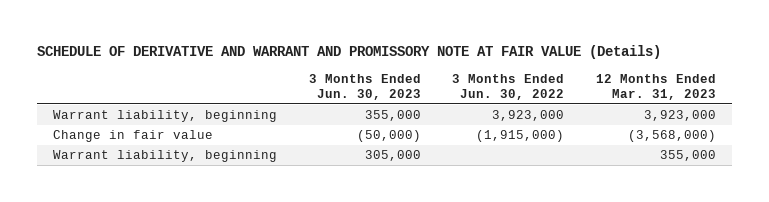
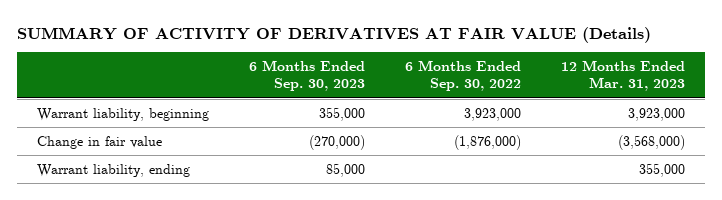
[37,45,662,60] SCHEDULE OF DERIVATIVE AND WARRANT AND PROMISSORY NOTE AT FAIR VALUE (Details) -> [17,26,652,43] SUMMARY OF ACTIVITY OF DERIVATIVES AT FAIR VALUE (Details)
[308,73,421,100] 3 Months Ended Jun. 30, 2023 -> none
[452,73,565,100] 3 Months Ended Jun. 30, 2022 -> none
none -> [249,59,366,92] 6 Months Ended Sep. 30, 2023
none -> [404,59,521,92] 6 Months Ended Sep. 30, 2022
[53,149,278,162] Warrant liability, beginning -> [37,163,191,177] Warrant liability, ending

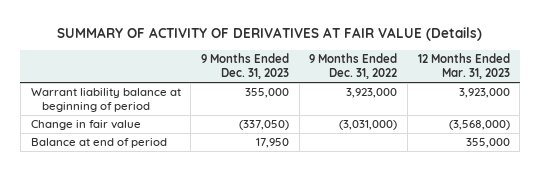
[249,59,366,92] 6 Months Ended Sep. 30, 2023 -> none
[404,59,521,92] 6 Months Ended Sep. 30, 2022 -> none
none -> [200,53,289,80] 9 Months Ended Dec. 31, 2023
none -> [309,53,398,80] 9 Months Ended Dec. 31, 2022
[37,107,210,121] Warrant liability, beginning -> [30,88,181,113] Warrant liability balance at beginning of period
[37,163,191,177] Warrant liability, ending -> [30,138,167,149] Balance at end of period

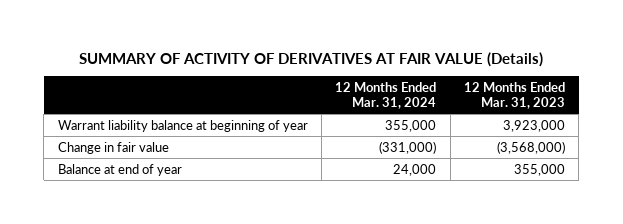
[200,53,289,80] 9 Months Ended Dec. 31, 2023 -> none
[309,53,398,80] 9 Months Ended Dec. 31, 2022 -> none
none -> [335,81,437,109] 12 Months Ended Mar. 31, 2024
[30,88,181,113] Warrant liability balance at beginning of period -> [57,119,308,132] Warrant liability balance at beginning of year
[30,138,167,149] Balance at end of period -> [57,163,182,176] Balance at end of year

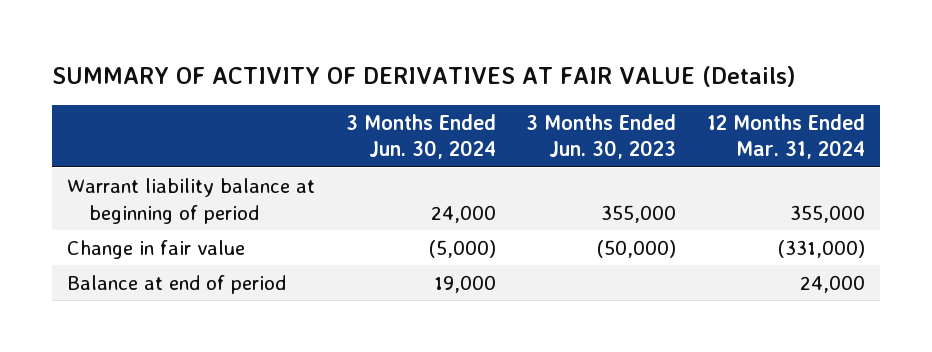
[464,81,566,109] 12 Months Ended Mar. 31, 2023 -> none
none -> [345,113,496,160] 3 Months Ended Jun. 30, 2024
none -> [526,113,677,160] 3 Months Ended Jun. 30, 2023
[57,119,308,132] Warrant liability balance at beginning of year -> [67,177,316,224] Warrant liability balance at beginning of period
[57,163,182,176] Balance at end of year -> [67,274,287,294] Balance at end of period

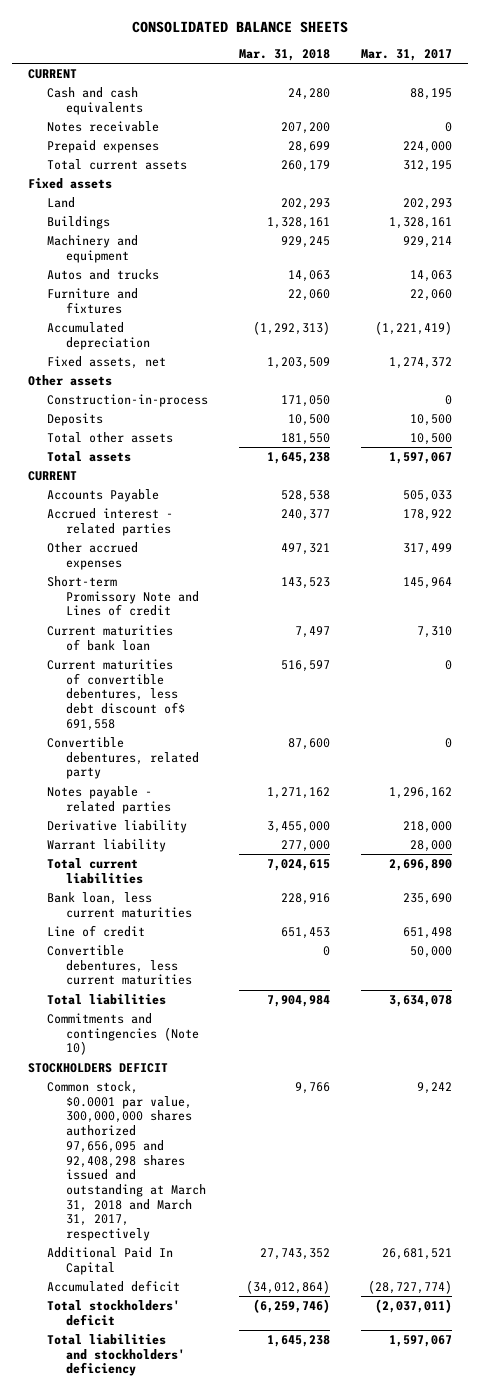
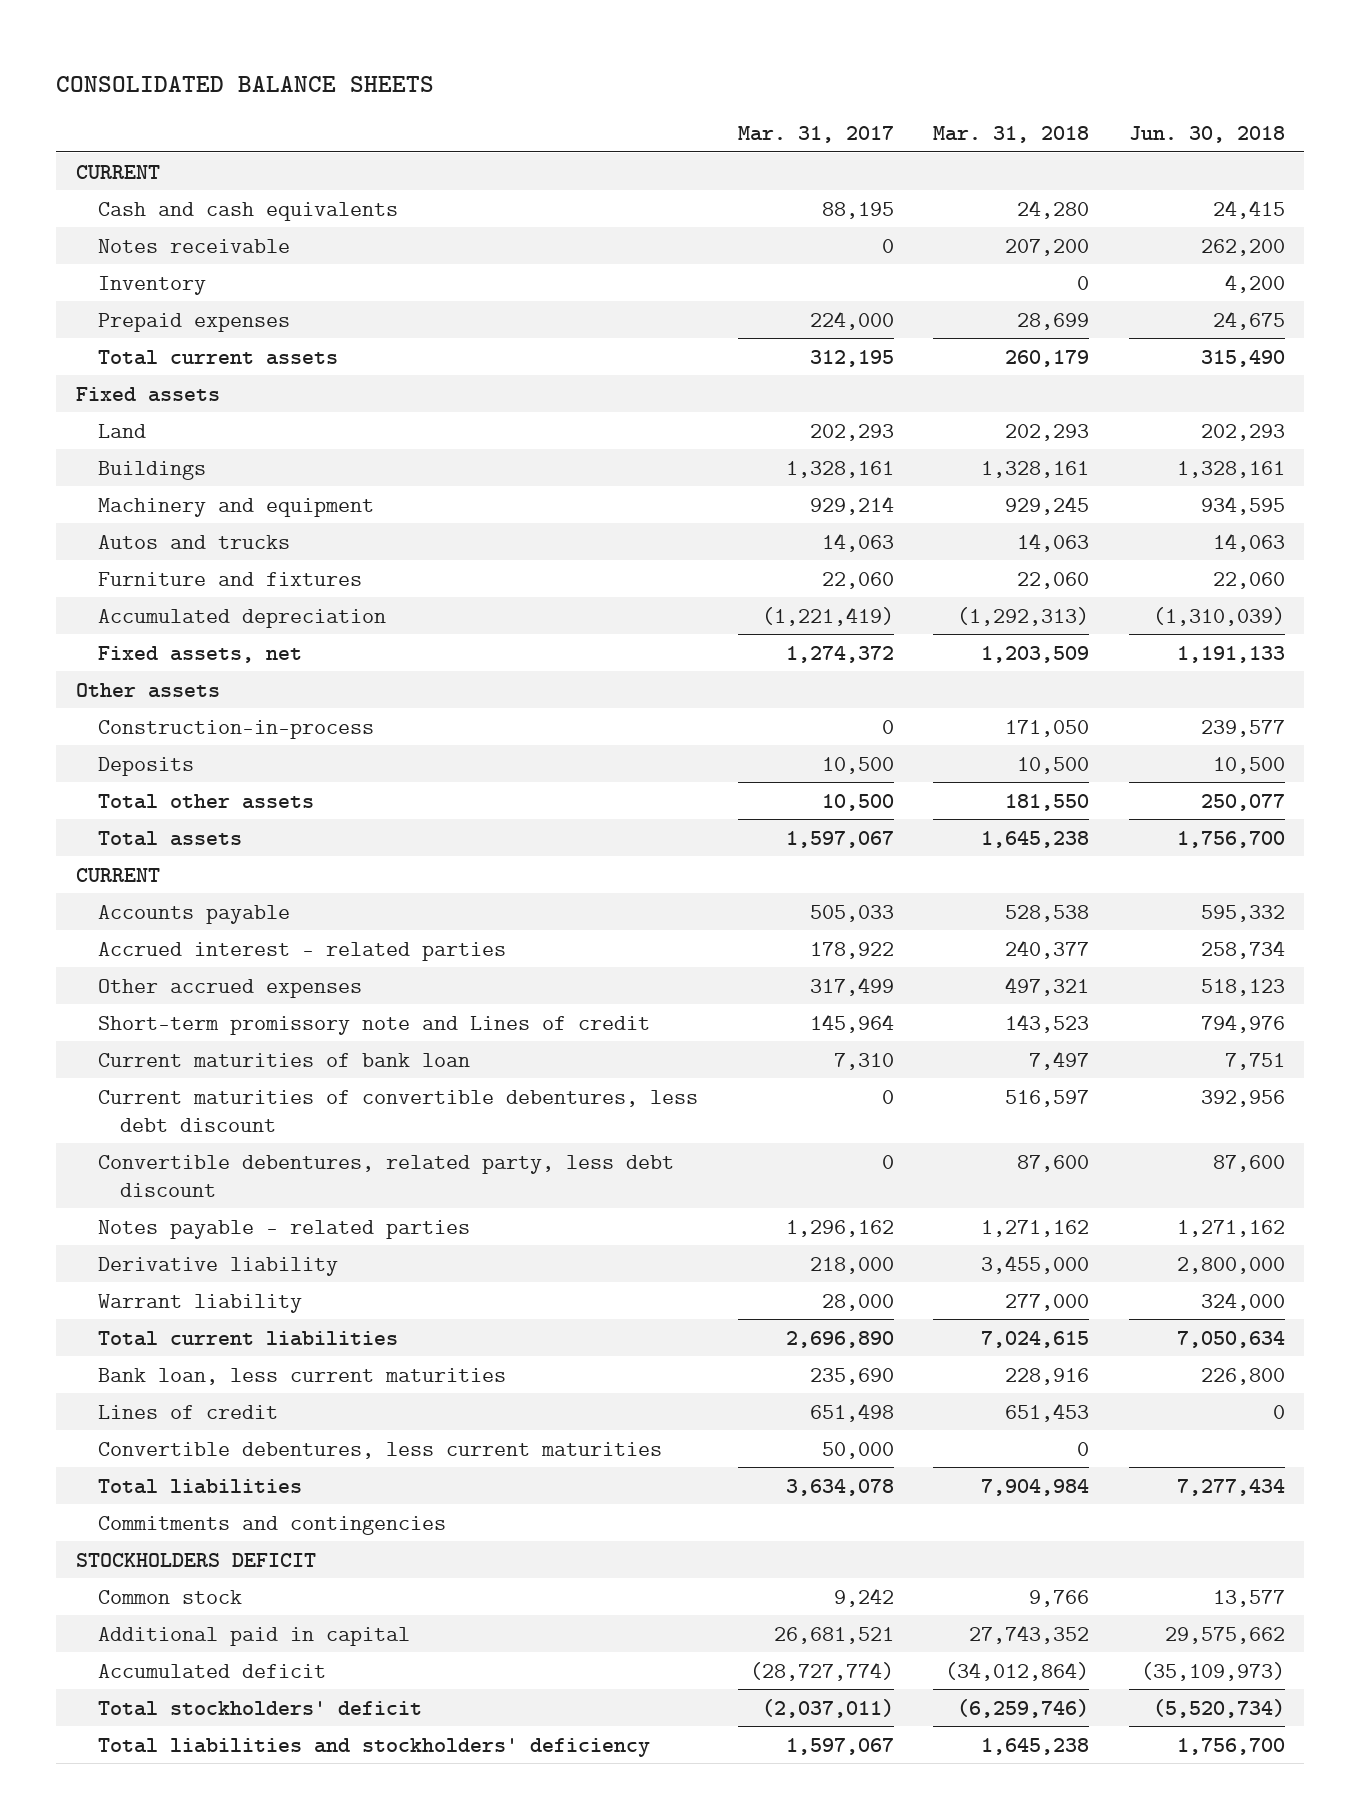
none -> [1128,125,1285,143] Jun. 30, 2018
none -> [98,275,207,295] Inventory
[46,488,159,502] Accounts Payable -> [98,904,291,924] Accounts payable
[46,575,200,617] Short-term Promissory Note and Lines of credit -> [98,1015,651,1035] Short-term promissory note and Lines of credit
[46,658,186,731] Current maturities of convertible debentures, less debt discount of$ 691,558 -> [98,1089,699,1132] Current maturities of convertible debentures, less debt discount
[46,736,200,780] Convertible debentures, related party -> [98,1154,675,1197] Convertible debentures, related party, less debt discount
[46,924,145,937] Line of credit -> [98,1404,279,1419] Lines of credit
[46,1012,200,1056] Commitments and contingencies (Note 10) -> [98,1515,447,1535] Commitments and contingencies
[46,1080,207,1242] Common stock, $0.0001 par value, 300,000,000 shares authorized 97,656,095 and 92,408,298 shares issued and outstanding at March 31, 2018 and March 31, 2017, respectively -> [98,1589,243,1604] Common stock
[46,1246,173,1275] Additional Paid In Capital -> [98,1626,411,1646] Additional paid in capital

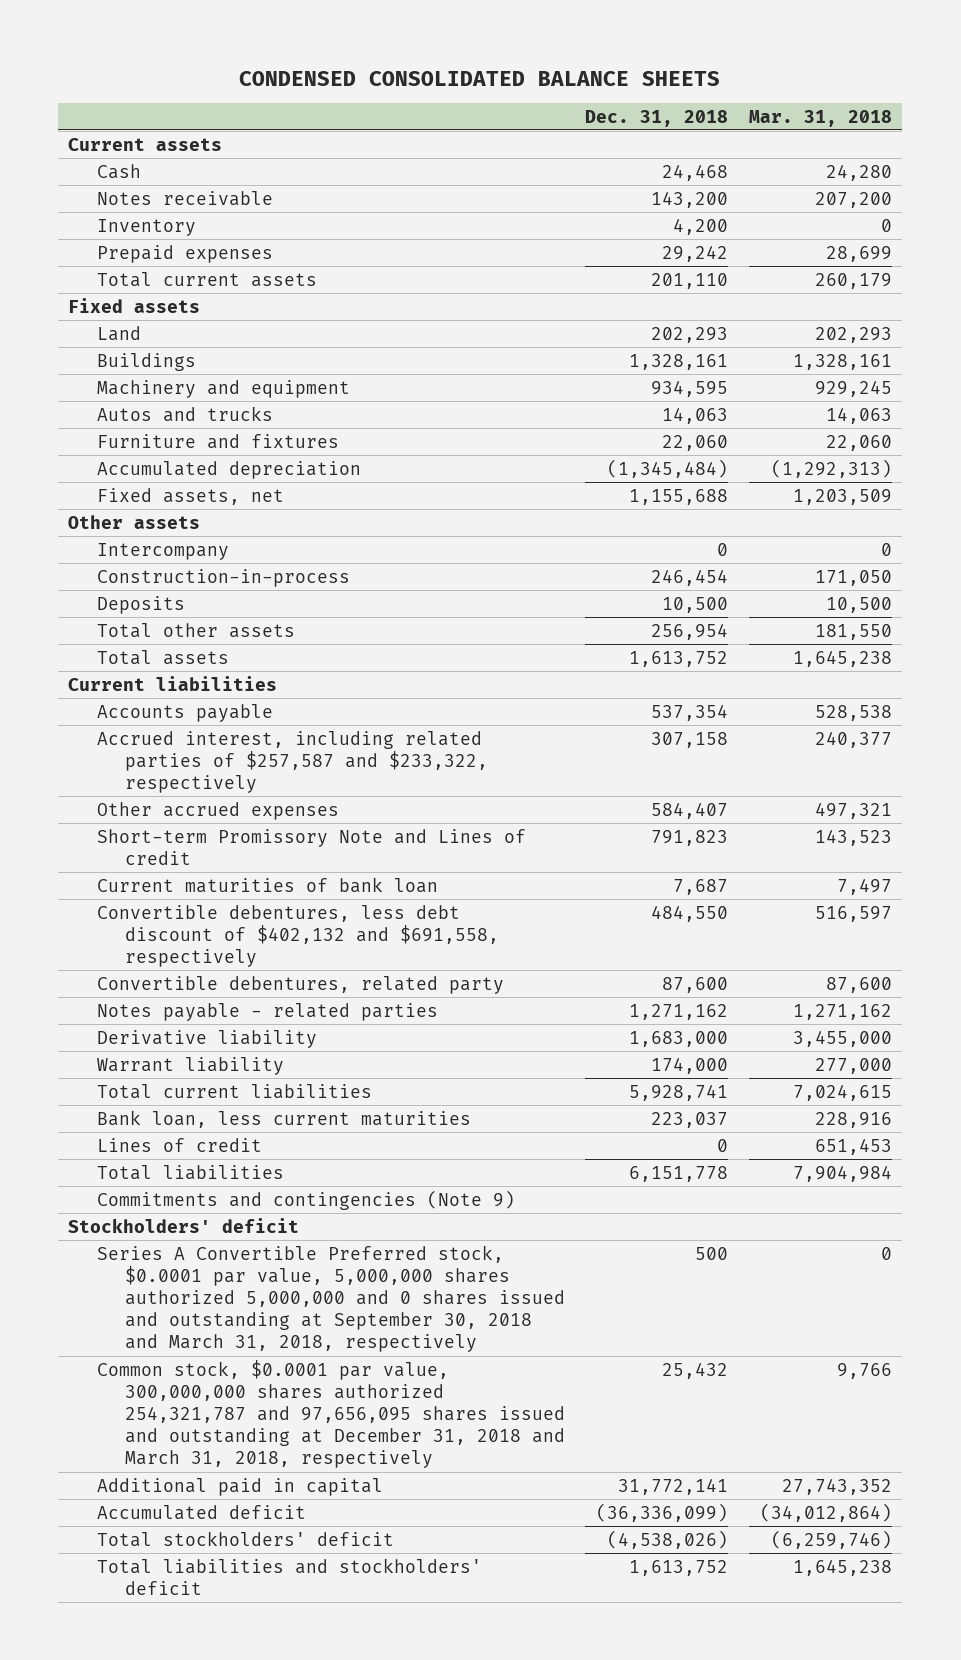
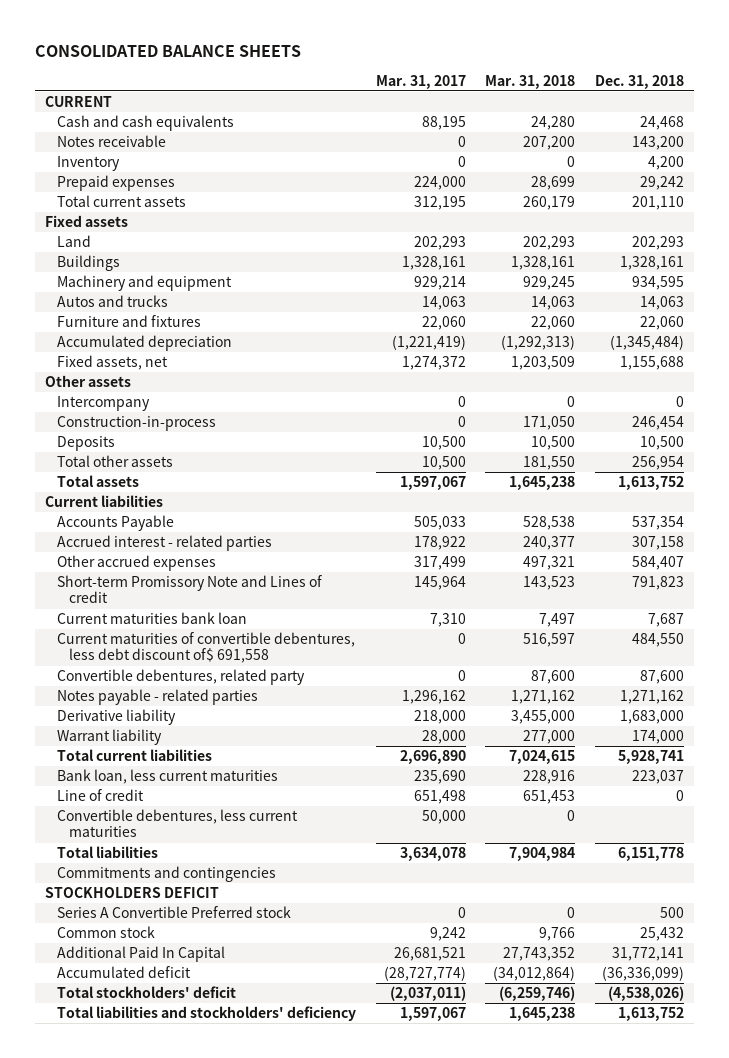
[239,70,721,86] CONDENSED CONSOLIDATED BALANCE SHEETS -> [35,44,302,57] CONSOLIDATED BALANCE SHEETS
none -> [375,74,466,89] Mar. 31, 2017
[68,137,223,151] Current assets -> [44,96,112,108] CURRENT
[96,163,141,179] Cash -> [56,115,234,132] Cash and cash equivalents
[96,703,273,722] Accounts payable -> [56,515,174,532] Accounts Payable
[96,730,488,794] Accrued interest, including related parties of $257,587 and $233,322, respectively -> [56,535,272,552] Accrued interest - related parties
[96,876,438,893] Current maturities of bank loan -> [56,612,247,625] Current maturities bank loan
[96,904,499,968] Convertible debentures, less debt discount of $402,132 and $691,558, respectively -> [56,632,355,664] Current maturities of convertible debentures, less debt discount of$ 691,558
[96,1137,262,1152] Lines of credit -> [56,789,144,802] Line of credit
none -> [56,809,298,838] Convertible debentures, less current maturities
[96,1189,515,1210] Commitments and contingencies (Note 9) -> [56,866,276,883] Commitments and contingencies
[68,1217,300,1233] Stockholders' deficit -> [44,887,219,899] STOCKHOLDERS DEFICIT
[96,1244,565,1353] Series A Convertible Preferred stock, $0.0001 par value, 5,000,000 shares authorized 5,000,000 and 0 shares issued and outstanding at September 30, 2018 and March 31, 2018, respectively -> [56,906,291,919] Series A Convertible Preferred stock
[96,1359,565,1469] Common stock, $0.0001 par value, 300,000,000 shares authorized 254,321,787 and 97,656,095 shares issued and outstanding at December 31, 2018 and March 31, 2018, respectively -> [56,926,155,939] Common stock
[96,1477,383,1496] Additional paid in capital -> [56,946,225,963] Additional Paid In Capital
[96,1557,482,1595] Total liabilities and stockholders' deficit -> [56,1006,356,1022] Total liabilities and stockholders' deficiency

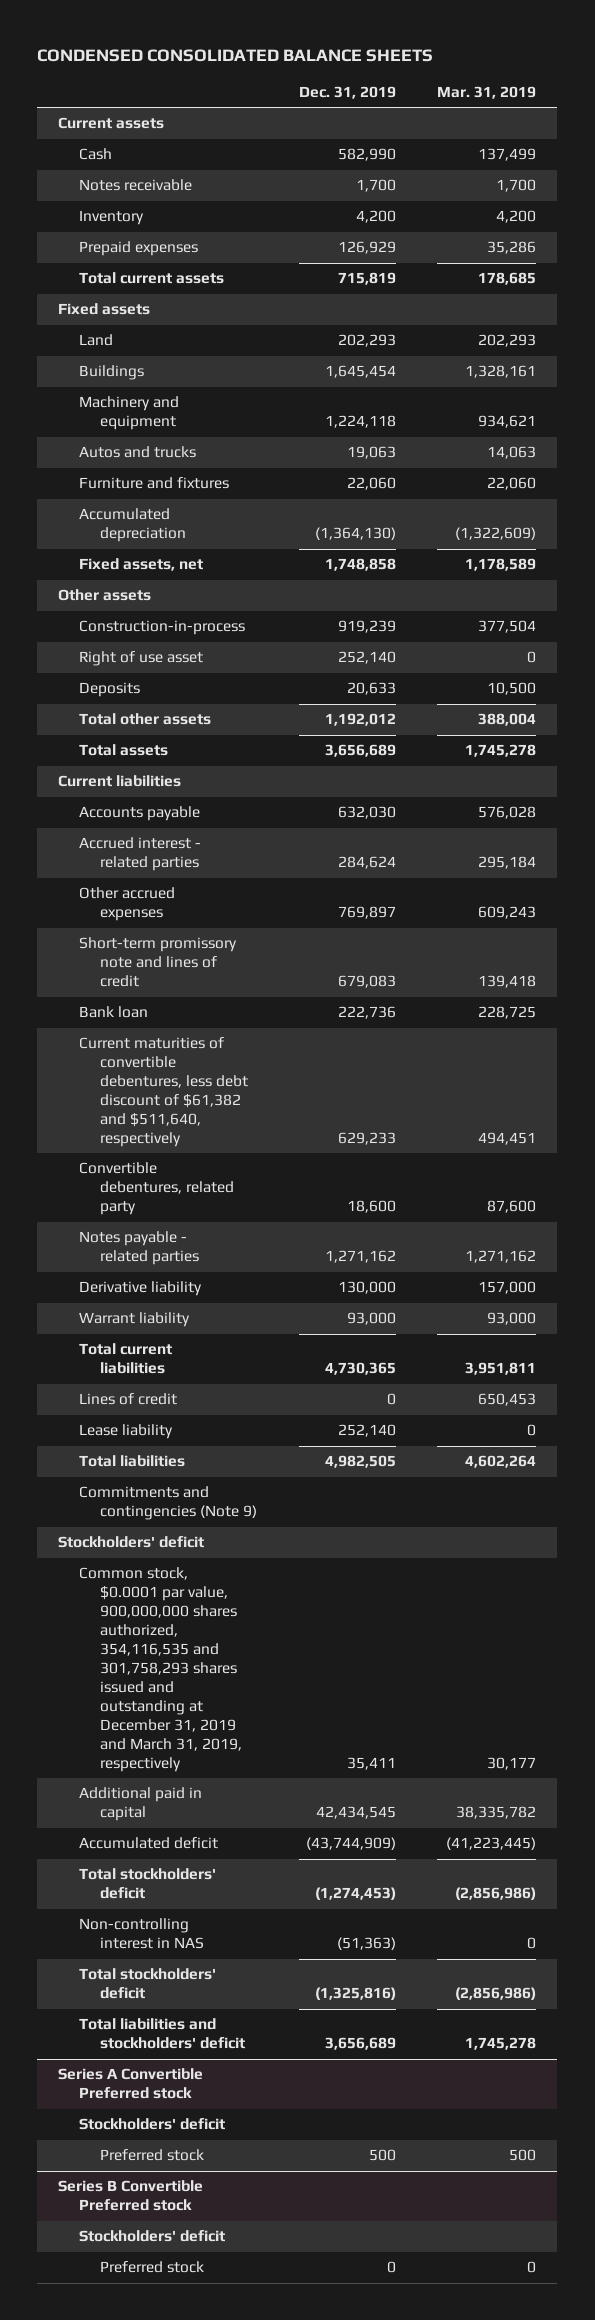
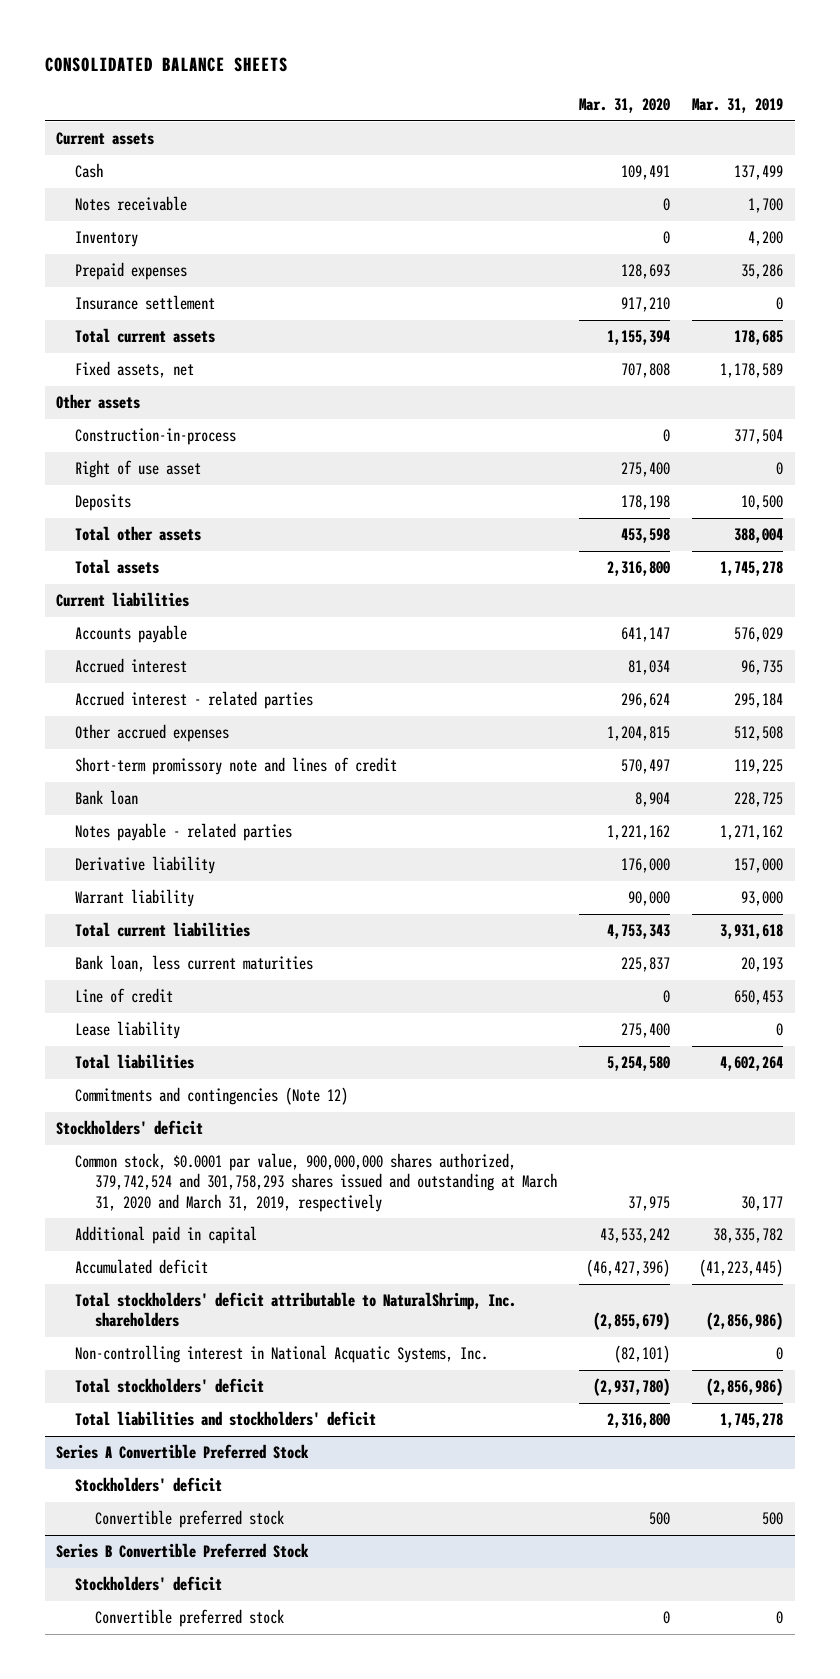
[37,49,434,63] CONDENSED CONSOLIDATED BALANCE SHEETS -> [45,57,289,73] CONSOLIDATED BALANCE SHEETS
[298,85,396,99] Dec. 31, 2019 -> none
none -> [578,98,670,114] Mar. 31, 2020
none -> [75,295,216,311] Insurance settlement
[58,303,151,316] Fixed assets -> none
[79,334,114,347] Land -> none
[79,365,145,381] Buildings -> none
[79,396,180,431] Machinery and equipment -> none
[79,446,197,459] Autos and trucks -> none
[79,477,230,490] Furniture and fixtures -> none
[79,508,187,543] Accumulated depreciation -> none
[478,806,537,820] 576,028 -> [734,627,784,643] 576,029
none -> [75,658,188,674] Accrued interest
[478,906,537,920] 609,243 -> [734,726,784,742] 512,508
[478,975,537,989] 139,418 -> [734,759,784,775] 119,225
[79,1037,249,1148] Current maturities of convertible debentures, less debt discount of $61,382 and $511,640, respectively -> none
[79,1162,235,1216] Convertible debentures, related party -> none
[465,1362,537,1376] 3,951,811 -> [720,924,784,940] 3,931,618
none -> [75,955,314,973] Bank loan, less current maturities
[79,1393,178,1406] Lines of credit -> [75,988,174,1004] Line of credit
[79,1486,258,1521] Commitments and contingencies (Note 9) -> [75,1087,349,1106] Commitments and contingencies (Note 12)
[79,1567,243,1772] Common stock, $0.0001 par value, 900,000,000 shares authorized, 354,116,535 and 301,758,293 shares issued and outstanding at December 31, 2019 and March 31, 2019, respectively -> [75,1153,557,1212] Common stock, $0.0001 par value, 900,000,000 shares authorized, 379,742,524 and 301,758,293 shares issued and outstanding at March 31, 2020 and March 31, 2019, respectively
[79,1868,217,1900] Total stockholders' deficit -> [75,1292,517,1328] Total stockholders' deficit attributable to NaturalShrimp, Inc. shareholders
[79,1918,205,1950] Non-controlling interest in NAS -> [75,1345,489,1364] Non-controlling interest in National Acquatic Systems, Inc.
[58,2068,204,2100] Series A Convertible Preferred stock -> [56,1444,310,1460] Series A Convertible Preferred Stock
[100,2149,205,2162] Preferred stock -> [94,1510,284,1529] Convertible preferred stock
[58,2180,204,2212] Series B Convertible Preferred stock -> [56,1543,310,1559] Series B Convertible Preferred Stock
[100,2261,205,2274] Preferred stock -> [94,1609,284,1628] Convertible preferred stock

